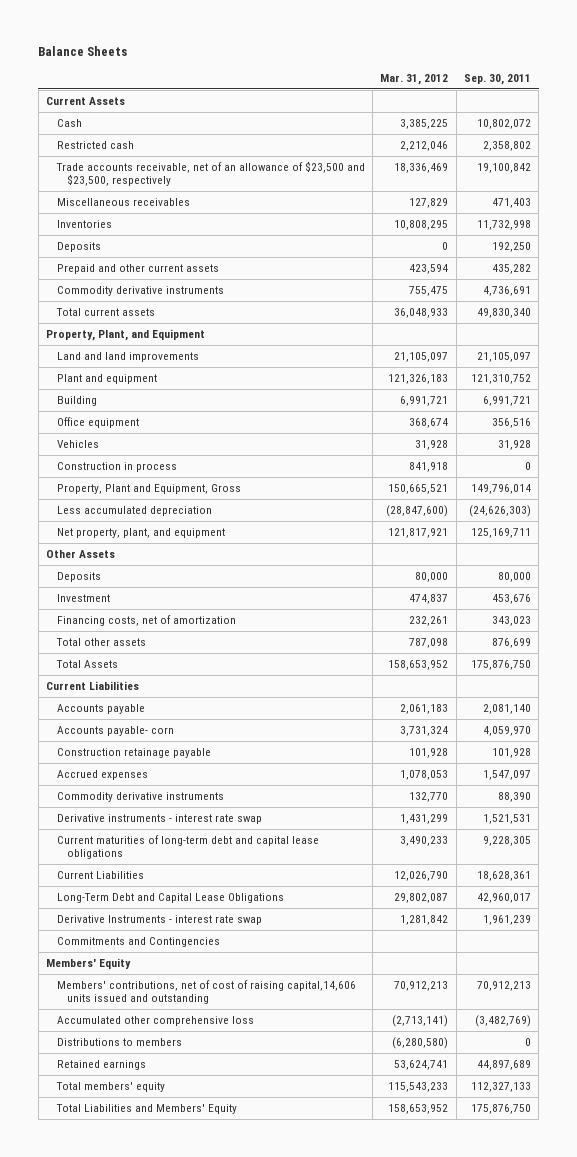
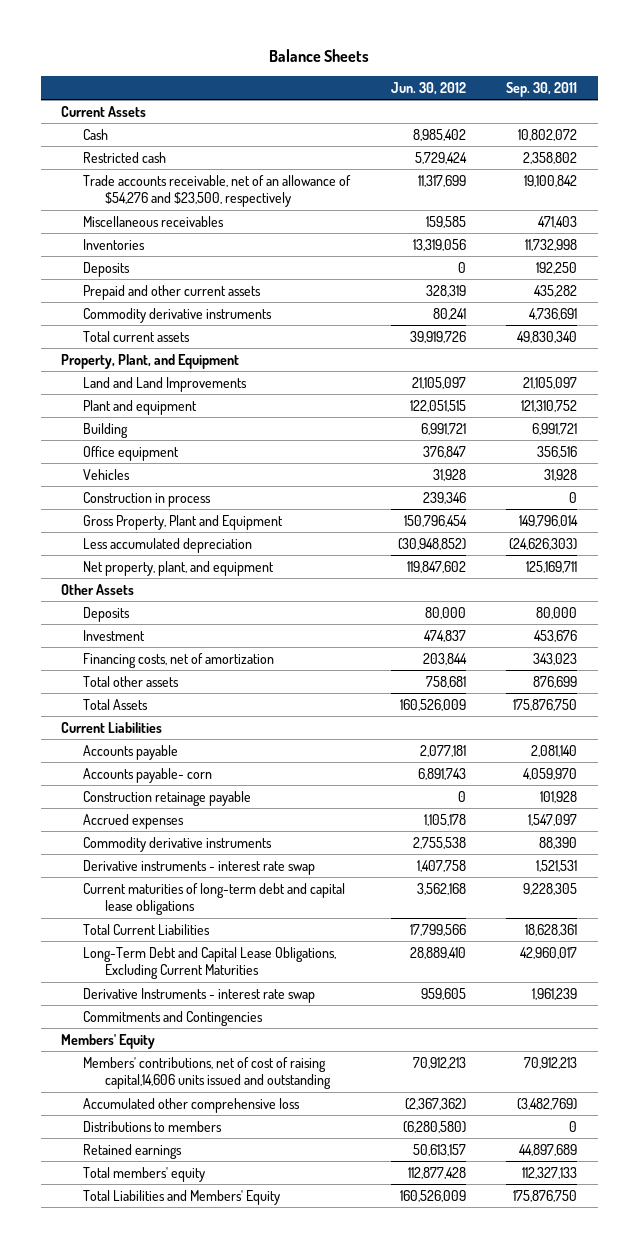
[380,73,449,85] Mar. 31, 2012 -> none
none -> [390,81,466,95] Jun. 30, 2012
[55,160,365,187] Trade accounts receivable, net of an allowance of $23,500 and $23,500, respectively -> [83,174,352,208] Trade accounts receivable, net of an allowance of $54,276 and $23,500, respectively
[56,351,199,362] Land and land improvements -> [83,376,248,392] Land and Land Improvements
[56,483,241,494] Property, Plant and Equipment, Gross -> [83,514,284,530] Gross Property, Plant and Equipment
[56,870,144,879] Current Liabilities -> [83,923,211,935] Total Current Liabilities
[56,892,284,903] Long-Term Debt and Capital Lease Obligations -> [83,946,337,980] Long-Term Debt and Capital Lease Obligations, Excluding Current Maturities

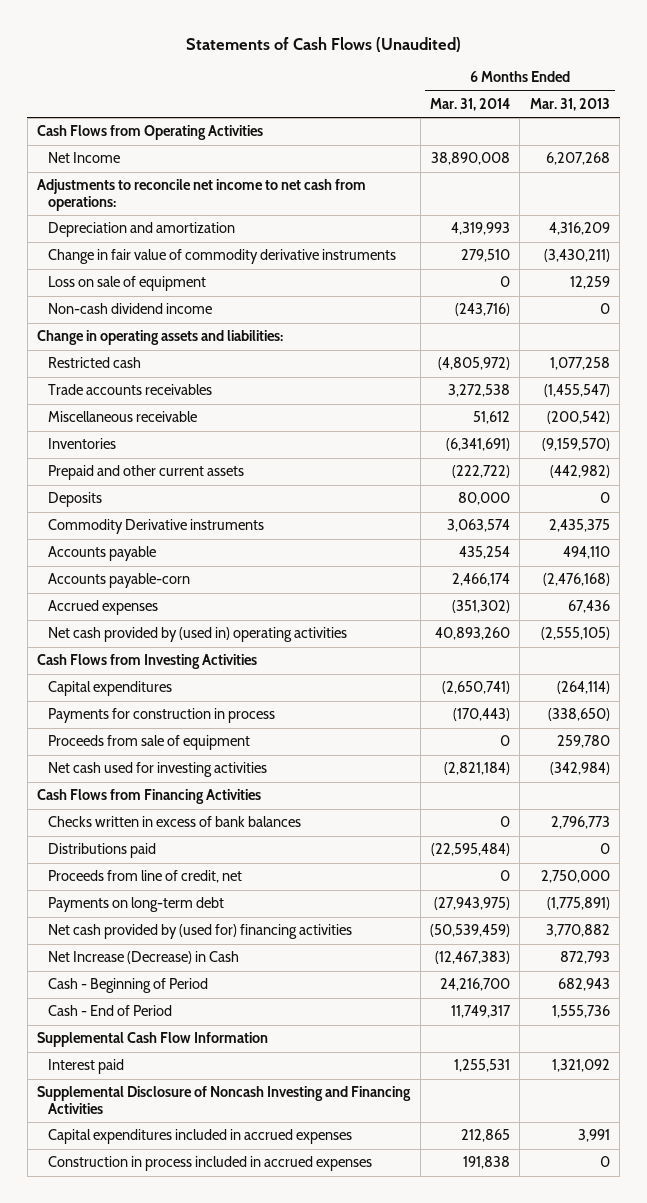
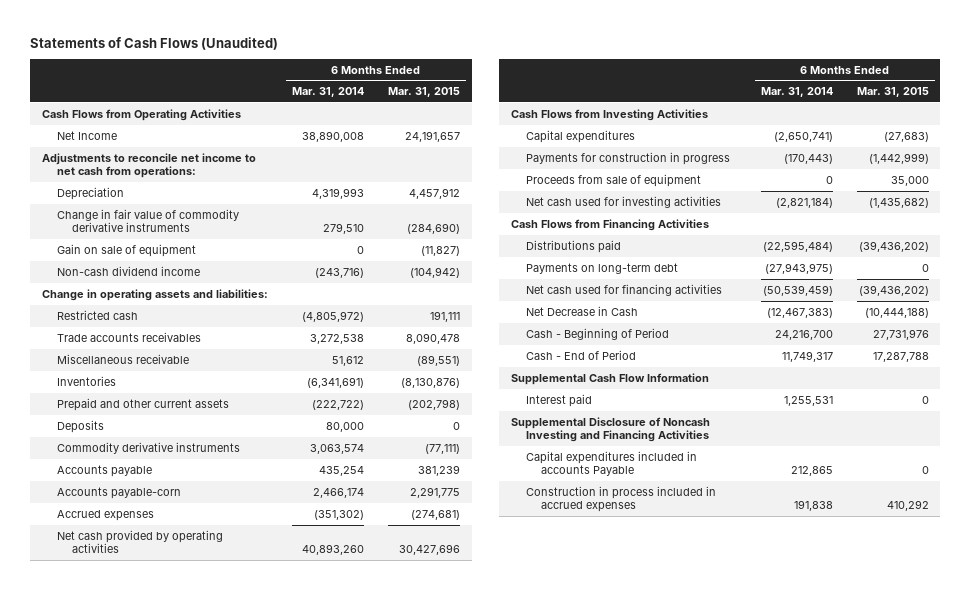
[529,98,610,112] Mar. 31, 2013 -> none
none -> [387,87,460,98] Mar. 31, 2015
[47,222,235,238] Depreciation and amortization -> [57,186,125,200] Depreciation
[47,276,206,292] Loss on sale of equipment -> [57,243,197,257] Gain on sale of equipment
[47,519,264,535] Commodity Derivative instruments -> [57,441,241,454] Commodity derivative instruments
[47,627,347,643] Net cash provided by (used in) operating activities -> [57,529,224,553] Net cash provided by operating activities
[47,708,275,724] Payments for construction in process -> [525,151,730,165] Payments for construction in progress
[47,816,301,828] Checks written in excess of bank balances -> none
[47,870,242,884] Proceeds from line of credit, net -> none
[47,924,352,940] Net cash provided by (used for) financing activities -> [525,283,722,296] Net cash used for financing activities
[47,951,239,965] Net Increase (Decrease) in Cash -> [525,305,638,316] Net Decrease in Cash
[47,1129,352,1145] Capital expenditures included in accrued expenses -> [525,450,697,476] Capital expenditures included in accounts Payable

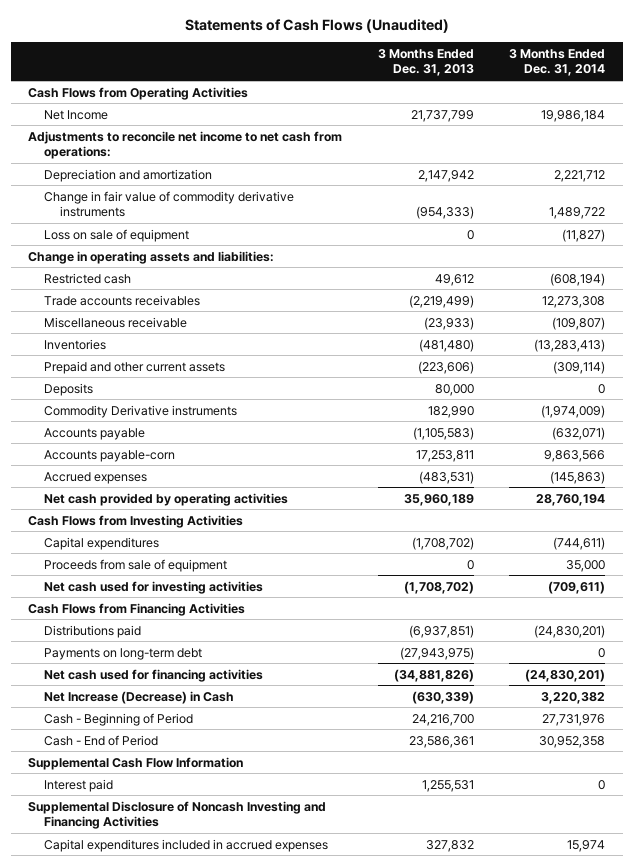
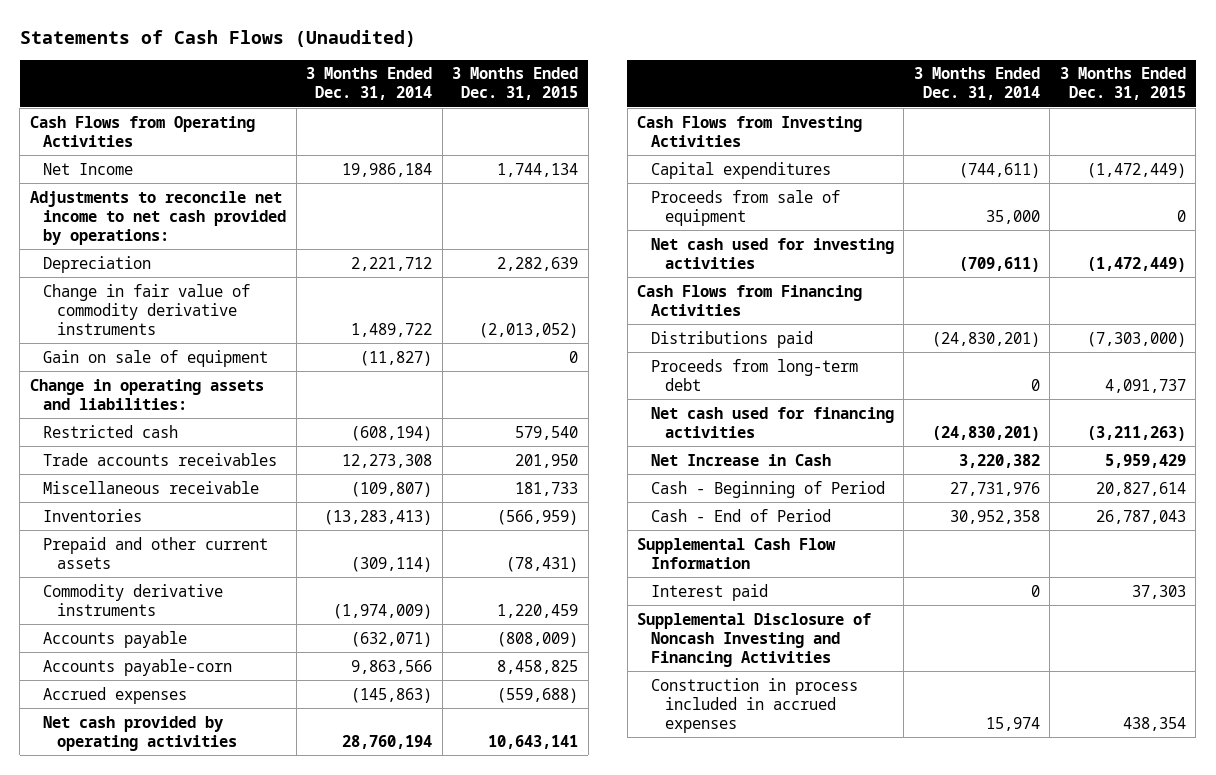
[377,48,474,77] 3 Months Ended Dec. 31, 2013 -> none
none -> [452,67,579,101] 3 Months Ended Dec. 31, 2015
[28,130,343,159] Adjustments to reconcile net income to net cash from operations: -> [29,190,287,245] Adjustments to reconcile net income to net cash provided by operations:
[44,168,213,182] Depreciation and amortization -> [43,255,152,273] Depreciation
[44,228,190,242] Loss on sale of equipment -> [43,349,269,367] Gain on sale of equipment
[44,382,94,396] Deposits -> none
[44,404,238,418] Commodity Derivative instruments -> [43,583,224,616] Commodity derivative instruments
[44,647,203,660] Payments on long-term debt -> none
none -> [650,358,858,391] Proceeds from long-term debt
[44,690,235,704] Net Increase (Decrease) in Cash -> [650,453,831,466] Net Increase in Cash
[44,838,329,852] Capital expenditures included in accrued expenses -> [650,677,858,733] Construction in process included in accrued expenses

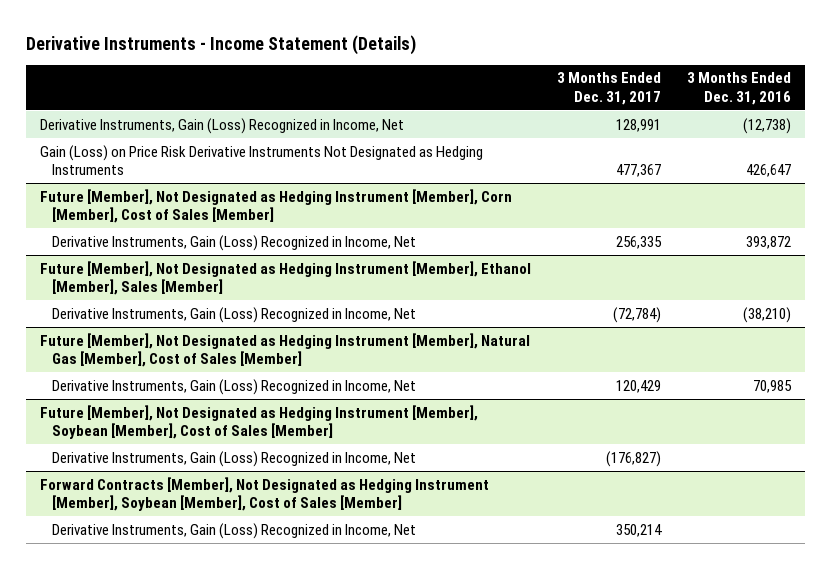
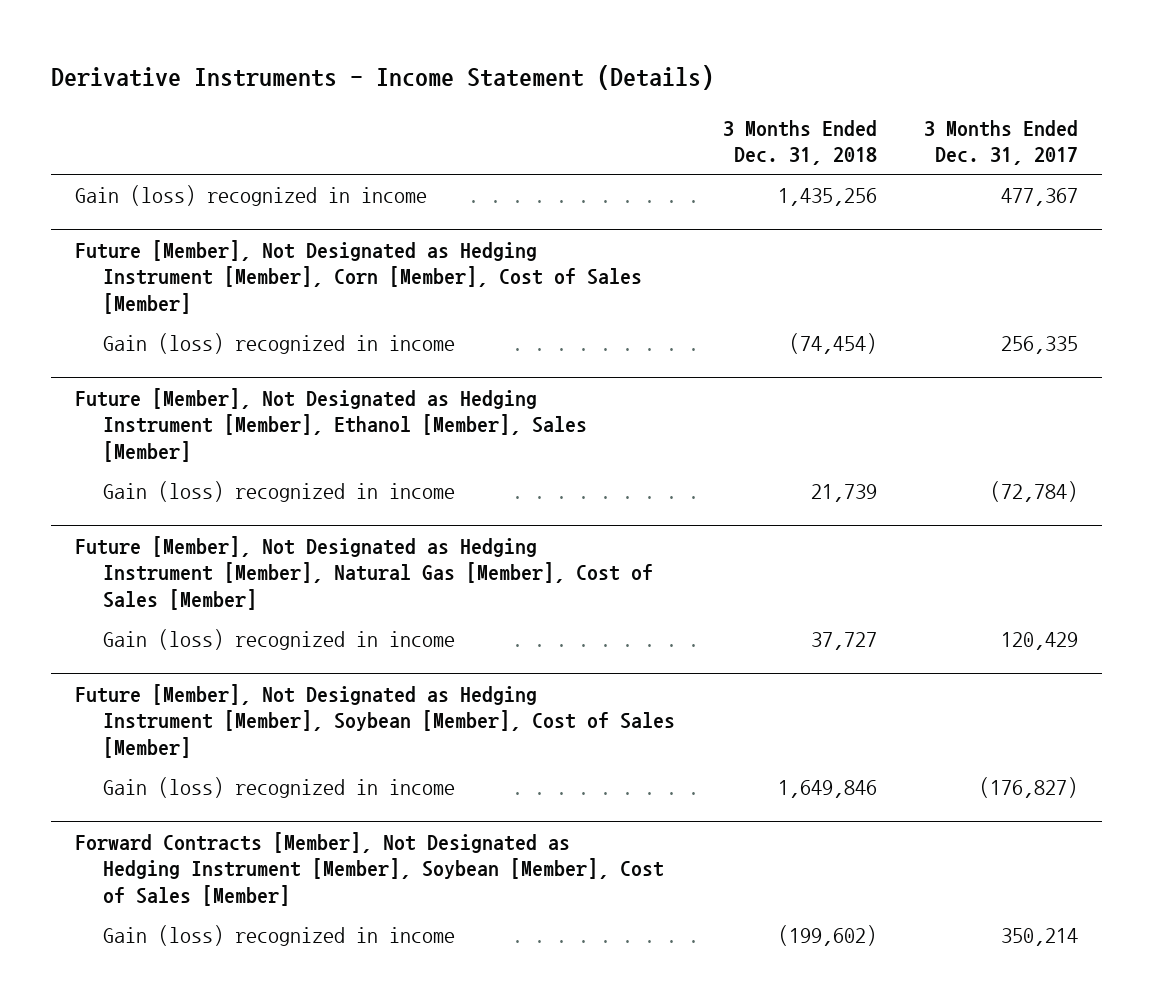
[687,72,792,105] 3 Months Ended Dec. 31, 2016 -> none
none -> [722,119,877,166] 3 Months Ended Dec. 31, 2018
[39,144,483,176] Gain (Loss) on Price Risk Derivative Instruments Not Designated as Hedging Instruments -> none
[39,117,404,134] Derivative Instruments, Gain (Loss) Recognized in Income, Net -> [74,185,427,207] Gain (loss) recognized in income
[615,118,661,132] 128,991 -> [1001,188,1079,207] 477,367
[51,234,416,251] Derivative Instruments, Gain (Loss) Recognized in Income, Net -> [103,333,456,355] Gain (loss) recognized in income
[51,306,416,323] Derivative Instruments, Gain (Loss) Recognized in Income, Net -> [103,481,456,503] Gain (loss) recognized in income
[51,378,416,395] Derivative Instruments, Gain (Loss) Recognized in Income, Net -> [103,629,456,651] Gain (loss) recognized in income
[51,450,416,467] Derivative Instruments, Gain (Loss) Recognized in Income, Net -> [103,777,456,799] Gain (loss) recognized in income
[51,522,416,539] Derivative Instruments, Gain (Loss) Recognized in Income, Net -> [103,925,456,947] Gain (loss) recognized in income

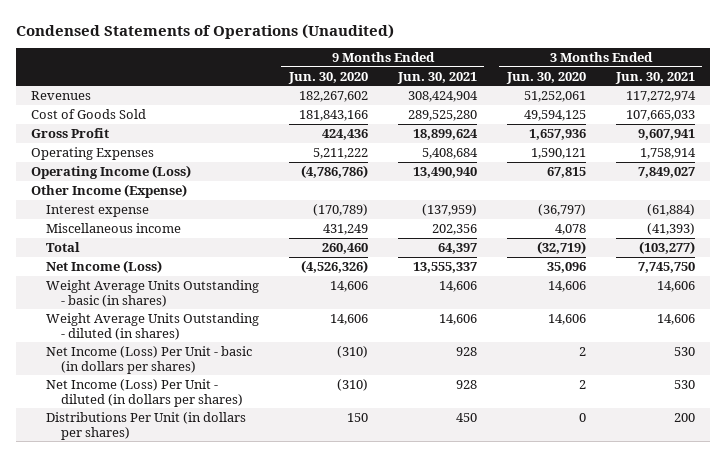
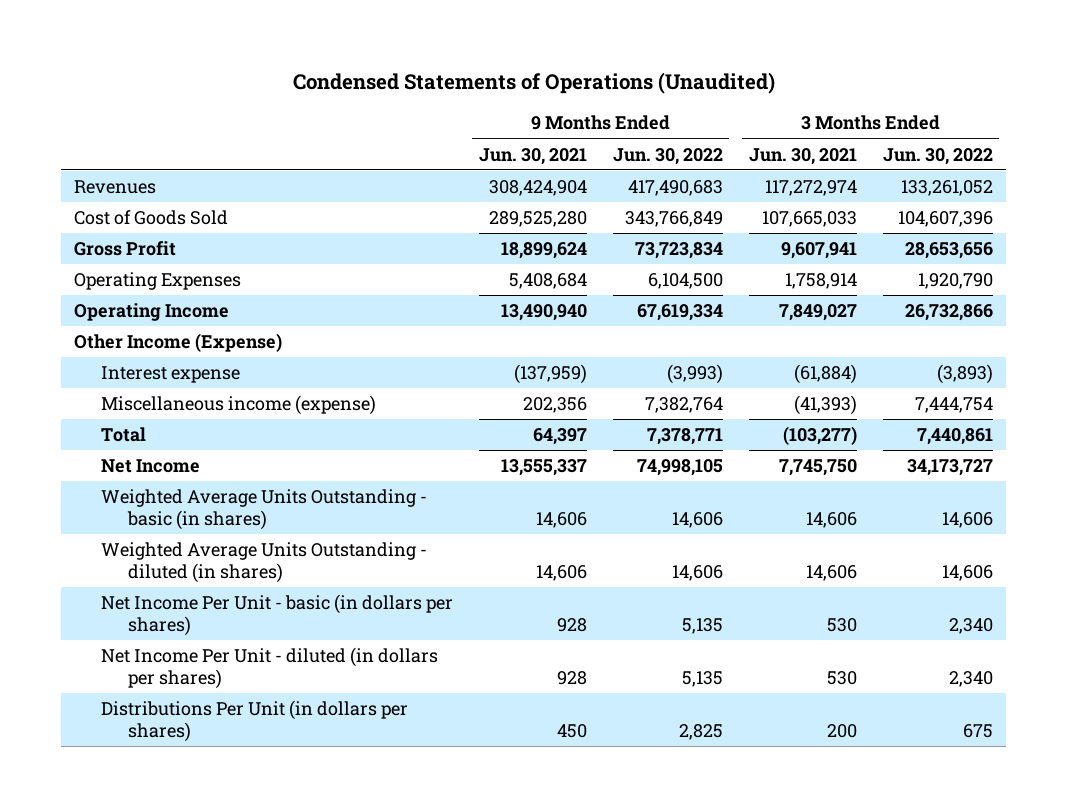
[287,71,368,84] Jun. 30, 2020 -> none
[505,71,586,84] Jun. 30, 2020 -> none
none -> [612,147,723,165] Jun. 30, 2022
none -> [882,147,993,165] Jun. 30, 2022
[30,164,191,179] Operating Income (Loss) -> [74,303,230,322] Operating Income
[45,222,181,233] Miscellaneous income -> [100,395,376,416] Miscellaneous income (expense)
[45,259,162,273] Net Income (Loss) -> [100,459,200,474] Net Income
[45,279,259,307] Weight Average Units Outstanding - basic (in shares) -> [100,489,427,531] Weighted Average Units Outstanding - basic (in shares)
[45,312,259,340] Weight Average Units Outstanding - diluted (in shares) -> [100,542,427,584] Weighted Average Units Outstanding - diluted (in shares)
[45,345,252,374] Net Income (Loss) Per Unit - basic (in dollars per shares) -> [100,594,453,637] Net Income Per Unit - basic (in dollars per shares)
[45,378,243,407] Net Income (Loss) Per Unit - diluted (in dollars per shares) -> [100,647,438,690] Net Income Per Unit - diluted (in dollars per shares)

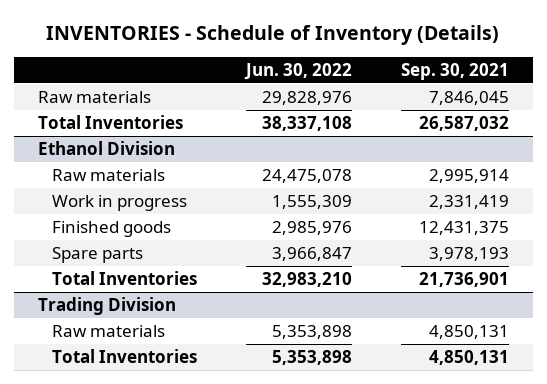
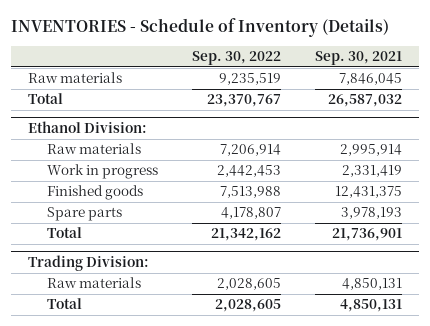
[243,63,352,81] Jun. 30, 2022 -> none
none -> [192,51,282,66] Sep. 30, 2022
[38,114,184,129] Total Inventories -> [27,93,63,105] Total
[38,140,176,155] Ethanol Division -> [27,121,147,134] Ethanol Division:
[51,270,197,285] Total Inventories -> [47,227,83,239] Total
[38,296,177,315] Trading Division -> [27,255,149,272] Trading Division:
[51,348,197,363] Total Inventories -> [47,298,83,310] Total

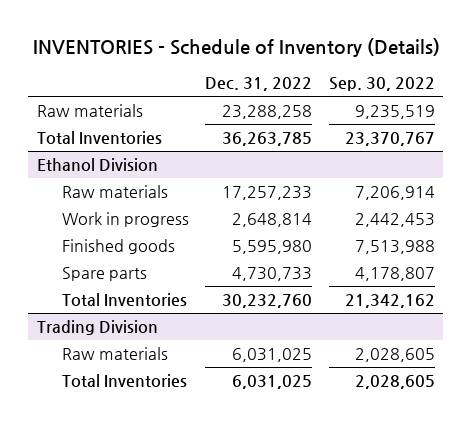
[314,51,402,66] Sep. 30, 2021 -> none
none -> [205,77,313,92] Dec. 31, 2022
[27,93,63,105] Total -> [36,131,162,145] Total Inventories
[27,121,147,134] Ethanol Division: -> [36,158,158,172] Ethanol Division
[47,227,83,239] Total -> [61,293,187,307] Total Inventories
[27,255,149,272] Trading Division: -> [36,320,158,336] Trading Division
[47,298,83,310] Total -> [61,374,187,388] Total Inventories

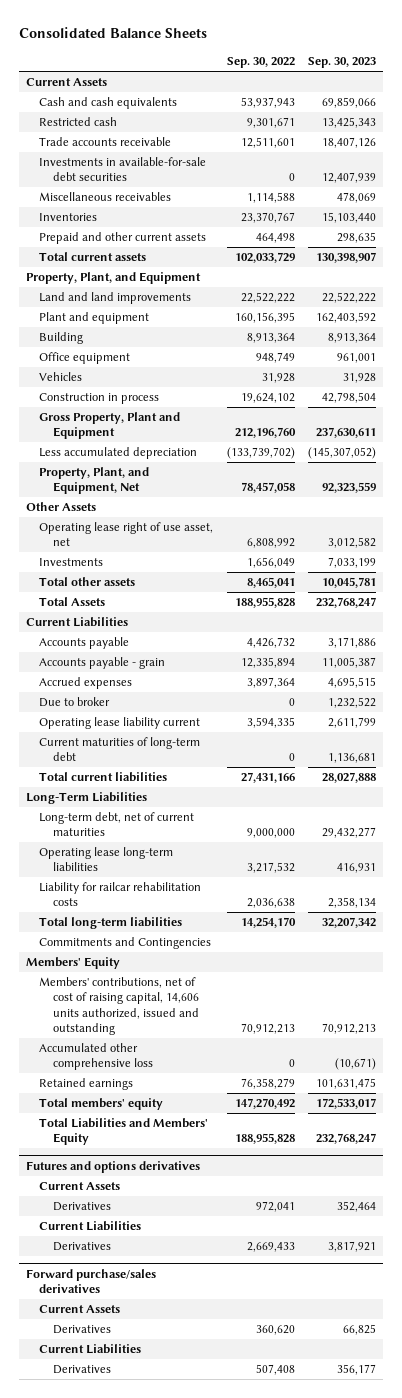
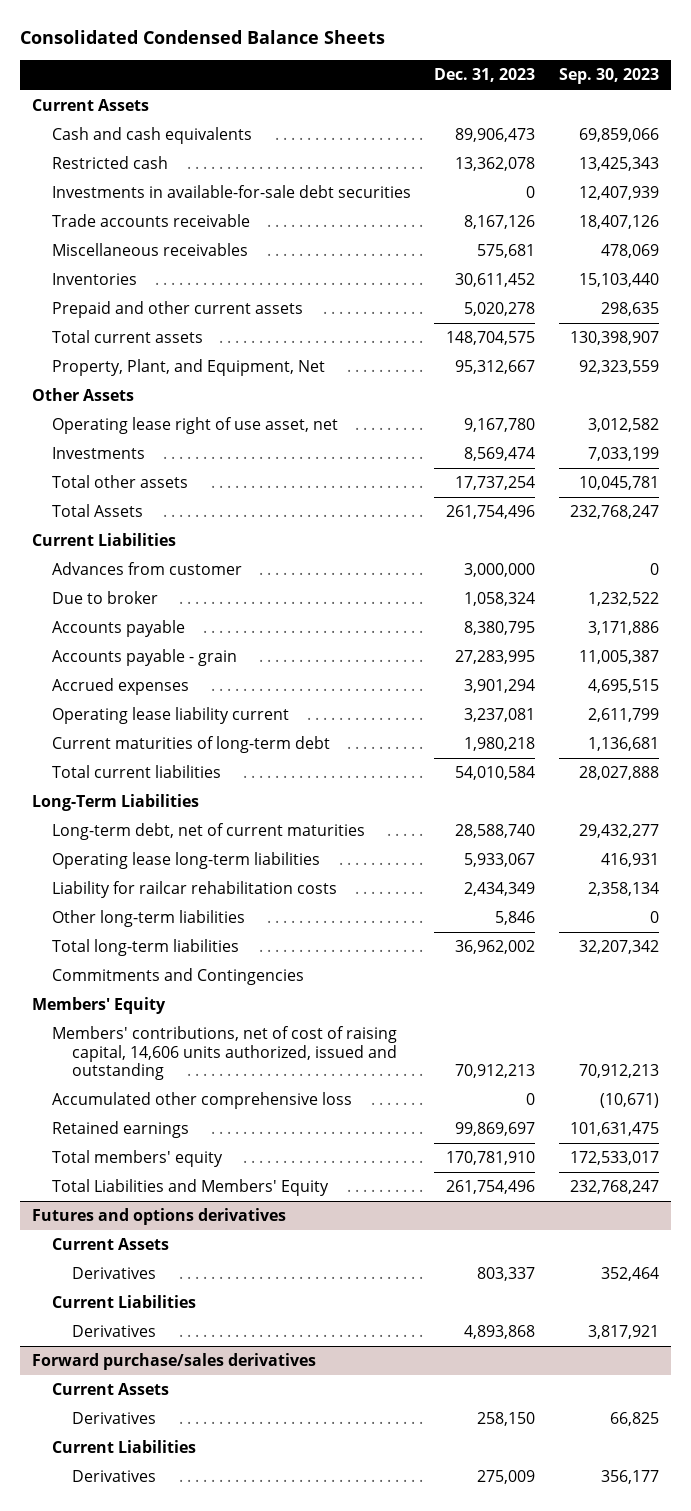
[18,27,207,39] Consolidated Balance Sheets -> [19,30,385,45] Consolidated Condensed Balance Sheets
[226,57,295,69] Sep. 30, 2022 -> none
none -> [434,68,536,83] Dec. 31, 2023
[39,137,172,147] Trade accounts receivable -> [51,214,250,228] Trade accounts receivable
[25,272,201,285] Property, Plant, and Equipment -> none
[39,292,192,305] Land and land improvements -> none
[39,312,150,325] Plant and equipment -> none
[39,332,84,345] Building -> none
[39,352,131,365] Office equipment -> none
[39,372,83,382] Vehicles -> none
[39,393,160,405] Construction in process -> none
[39,412,181,440] Gross Property, Plant and Equipment -> none
[39,447,198,460] Less accumulated depreciation -> none
none -> [51,562,242,576] Advances from customer
[39,697,111,708] Due to broker -> [51,591,158,605] Due to broker
none -> [51,910,245,928] Other long-term liabilities

